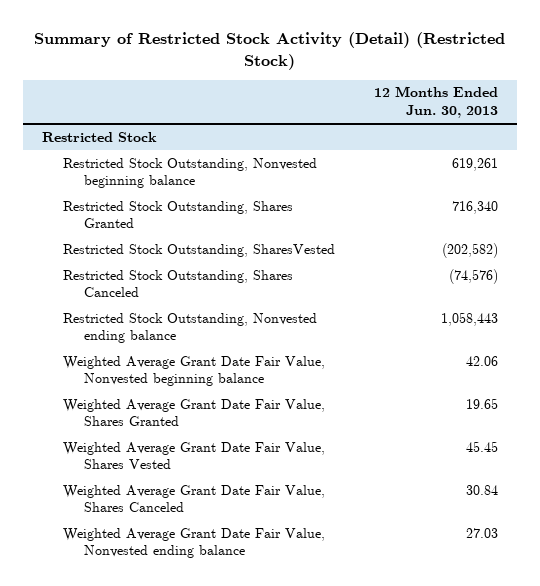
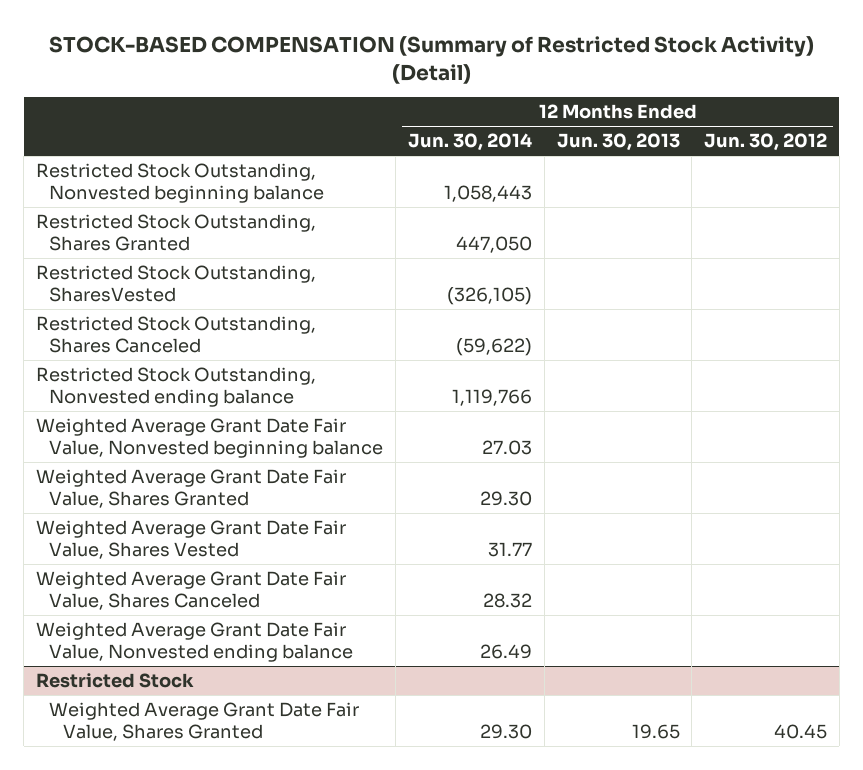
[34,32,506,70] Summary of Restricted Stock Activity (Detail) (Restricted Stock) -> [48,35,814,84] STOCK-BASED COMPENSATION (Summary of Restricted Stock Activity) (Detail)
none -> [407,133,532,152] Jun. 30, 2014
none -> [704,133,828,152] Jun. 30, 2012
none -> [36,162,325,203] Restricted Stock Outstanding, Nonvested beginning balance
none -> [36,213,317,251] Restricted Stock Outstanding, Shares Granted
none -> [36,264,317,302] Restricted Stock Outstanding, SharesVested
none -> [36,315,317,353] Restricted Stock Outstanding, Shares Canceled
none -> [36,366,317,407] Restricted Stock Outstanding, Nonvested ending balance
none -> [36,417,384,458] Weighted Average Grant Date Fair Value, Nonvested beginning balance
none -> [36,468,347,508] Weighted Average Grant Date Fair Value, Shares Granted
none -> [36,519,347,559] Weighted Average Grant Date Fair Value, Shares Vested
none -> [36,570,347,610] Weighted Average Grant Date Fair Value, Shares Canceled
none -> [36,621,354,662] Weighted Average Grant Date Fair Value, Nonvested ending balance
[62,157,317,189] Restricted Stock Outstanding, Nonvested beginning balance -> none
[62,200,293,229] Restricted Stock Outstanding, Shares Granted -> none
[62,243,335,257] Restricted Stock Outstanding, SharesVested -> none
[62,269,293,298] Restricted Stock Outstanding, Shares Canceled -> none
[62,312,317,344] Restricted Stock Outstanding, Nonvested ending balance -> none
[62,355,325,387] Weighted Average Grant Date Fair Value, Nonvested beginning balance -> none
[62,441,325,470] Weighted Average Grant Date Fair Value, Shares Vested -> none
[62,484,325,513] Weighted Average Grant Date Fair Value, Shares Canceled -> none
[62,527,325,559] Weighted Average Grant Date Fair Value, Nonvested ending balance -> none

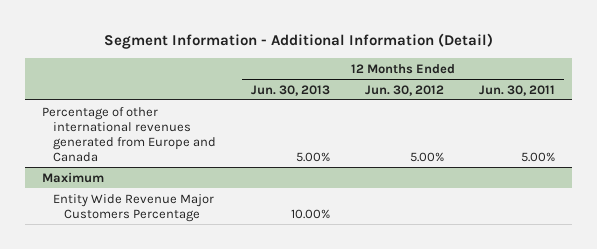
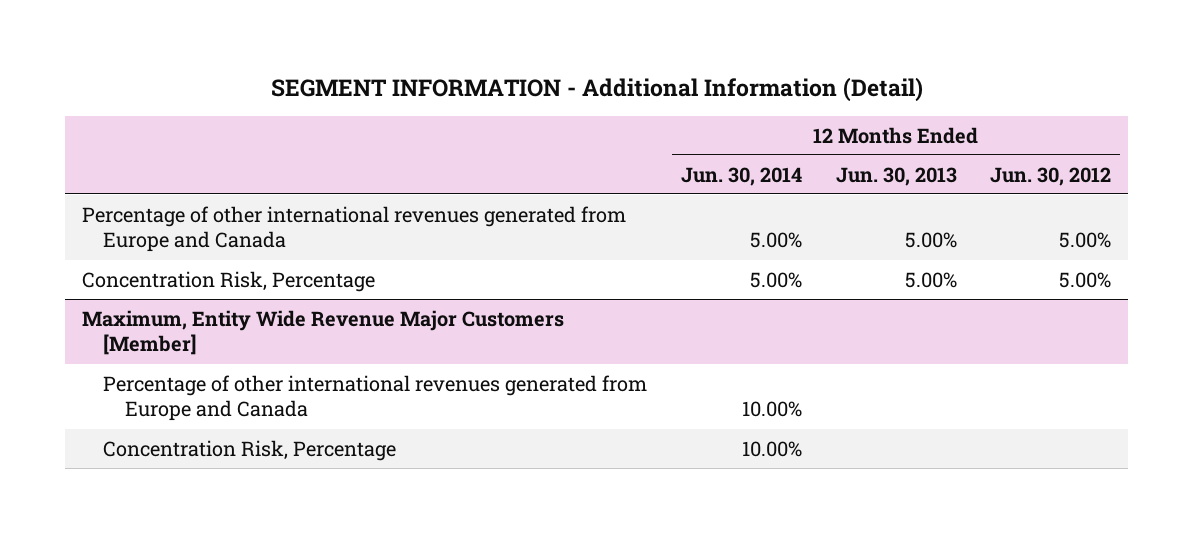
[103,33,493,50] Segment Information - Additional Information (Detail) -> [270,77,923,103] SEGMENT INFORMATION - Additional Information (Detail)
[478,84,555,96] Jun. 30, 2011 -> none
none -> [680,166,802,186] Jun. 30, 2014
[53,193,215,222] Entity Wide Revenue Major Customers Percentage -> none
none -> [81,270,375,292] Concentration Risk, Percentage
[42,171,105,183] Maximum -> [81,309,564,356] Maximum, Entity Wide Revenue Major Customers [Member]
none -> [103,374,648,422] Percentage of other international revenues generated from Europe and Canada
none -> [103,439,397,461] Concentration Risk, Percentage

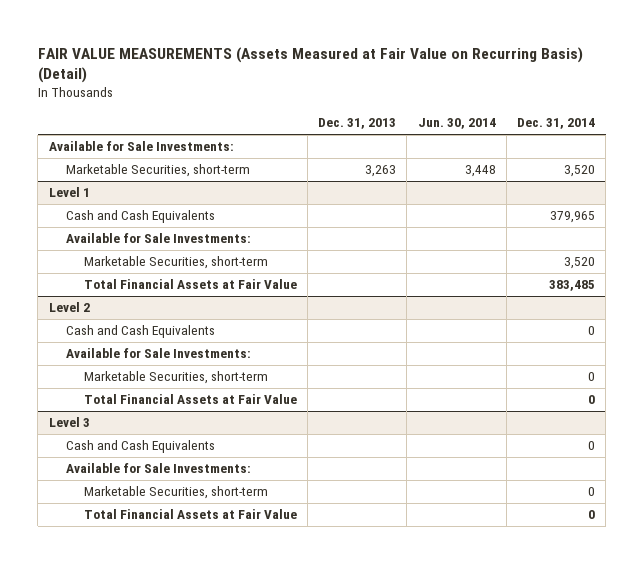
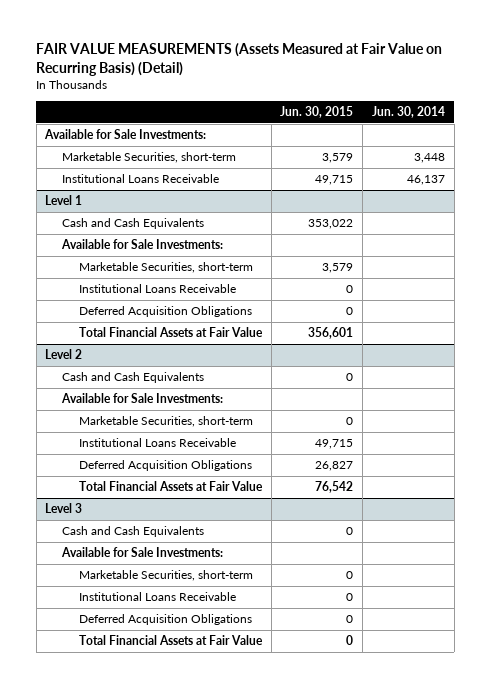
[318,118,397,130] Dec. 31, 2013 -> none
[517,118,596,130] Dec. 31, 2014 -> none
none -> [280,105,354,118] Jun. 30, 2015
none -> [62,174,220,184] Institutional Loans Receivable
none -> [78,284,236,294] Institutional Loans Receivable
none -> [78,306,252,318] Deferred Acquisition Obligations
none -> [78,438,236,448] Institutional Loans Receivable
none -> [78,460,252,472] Deferred Acquisition Obligations
none -> [78,592,236,602] Institutional Loans Receivable
none -> [78,614,252,626] Deferred Acquisition Obligations

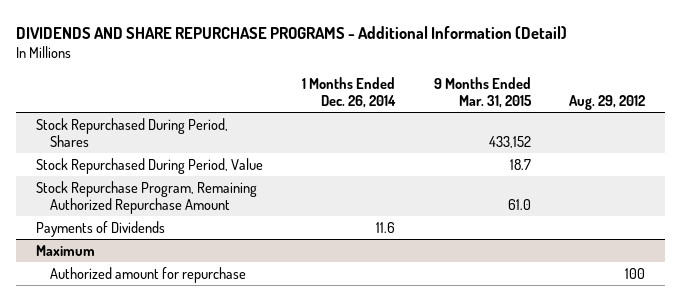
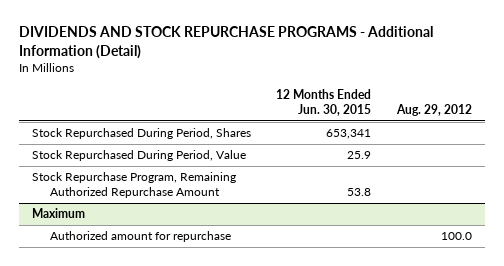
[16,25,568,39] DIVIDENDS AND SHARE REPURCHASE PROGRAMS - Additional Information (Detail) -> [18,26,433,59] DIVIDENDS AND STOCK REPURCHASE PROGRAMS - Additional Information (Detail)
[301,76,396,108] 1 Months Ended Dec. 26, 2014 -> none
[433,76,532,108] 9 Months Ended Mar. 31, 2015 -> none
none -> [276,88,372,116] 12 Months Ended Jun. 30, 2015
[35,220,165,237] Payments of Dividends -> none
[625,267,646,279] 100 -> [441,232,473,241] 100.0

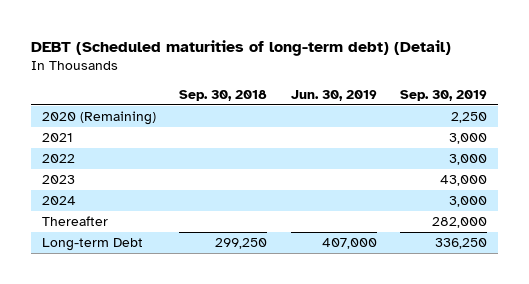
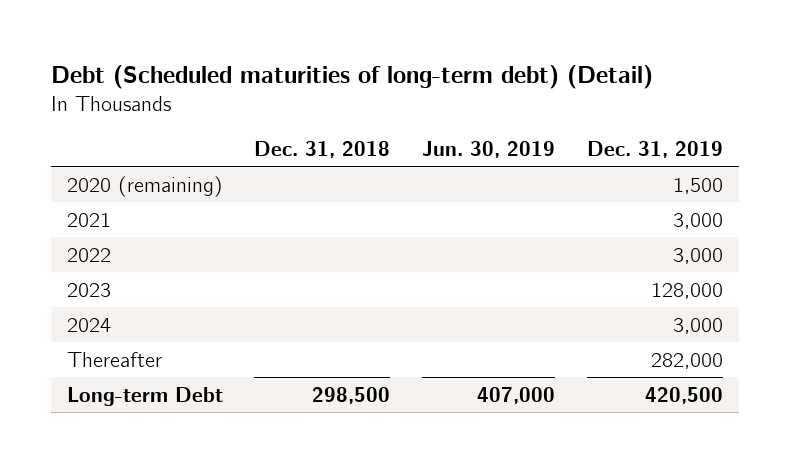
[30,39,451,56] DEBT (Scheduled maturities of long-term debt) (Detail) -> [50,64,653,89] Debt (Scheduled maturities of long-term debt) (Detail)
[179,89,268,101] Sep. 30, 2018 -> none
[399,89,487,101] Sep. 30, 2019 -> none
none -> [254,140,391,158] Dec. 31, 2018
none -> [586,140,723,158] Dec. 31, 2019
[42,111,157,126] 2020 (Remaining) -> [66,175,223,197] 2020 (remaining)

